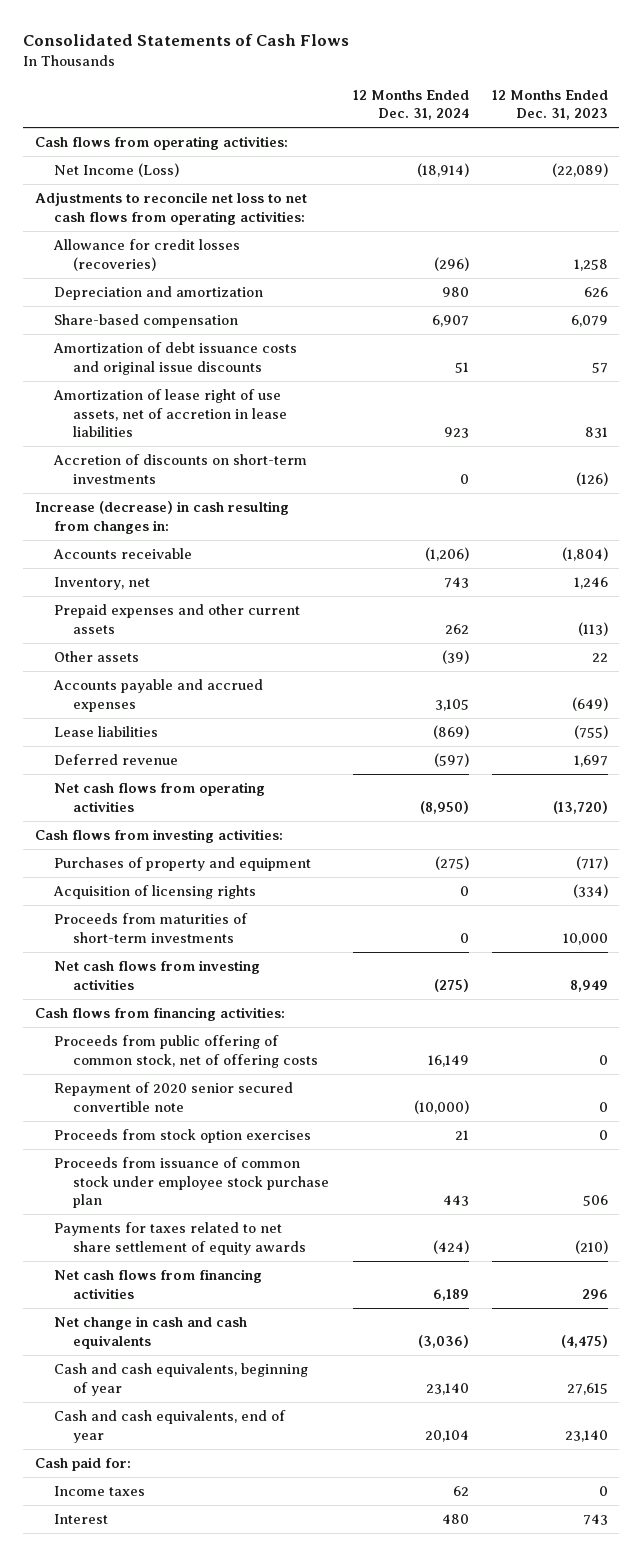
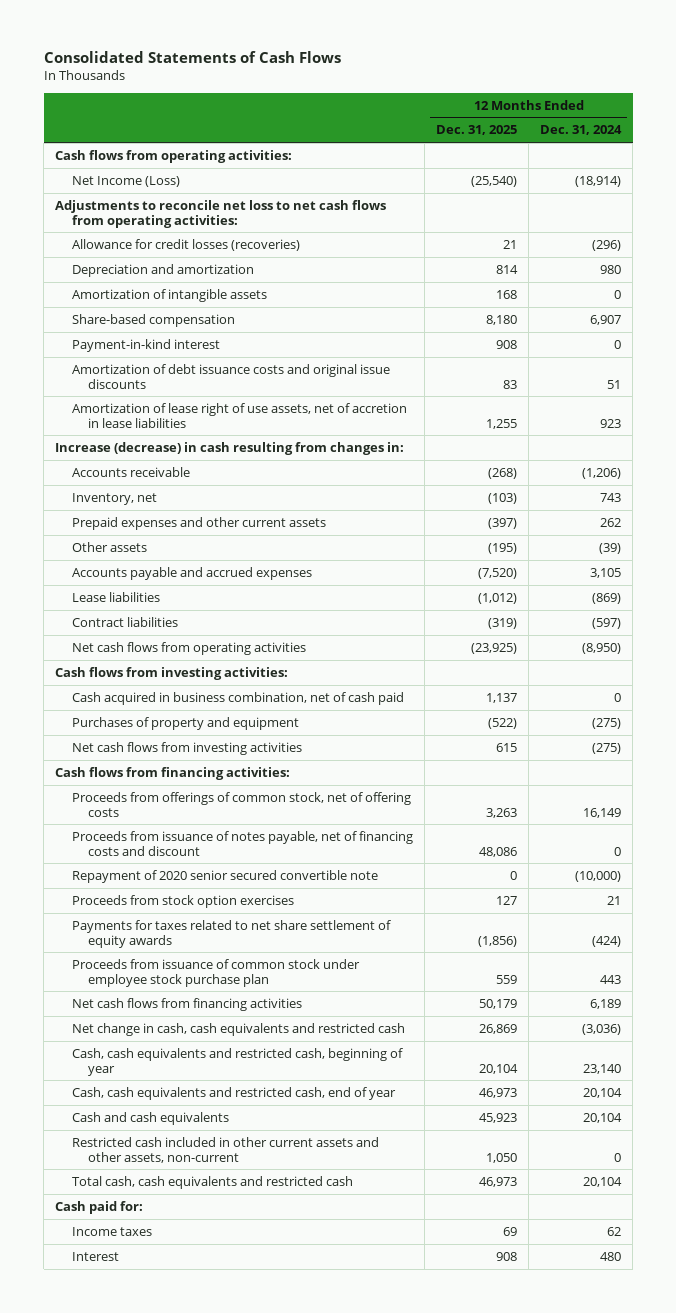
[491,89,608,121] 12 Months Ended Dec. 31, 2023 -> none
none -> [435,125,517,136] Dec. 31, 2025
none -> [71,288,267,302] Amortization of intangible assets
none -> [71,338,220,352] Payment-in-kind interest
[53,454,308,484] Accretion of discounts on short-term investments -> none
[54,754,179,766] Deferred revenue -> [71,616,178,627] Contract liabilities
none -> [71,691,404,705] Cash acquired in business combination, net of cash paid
[53,885,257,900] Acquisition of licensing rights -> none
[54,913,249,943] Proceeds from maturities of short-term investments -> none
[54,1035,319,1068] Proceeds from public offering of common stock, net of offering costs -> [71,791,411,817] Proceeds from offerings of common stock, net of offering costs
none -> [71,830,413,856] Proceeds from issuance of notes payable, net of financing costs and discount
[54,1157,330,1208] Proceeds from issuance of common stock under employee stock purchase plan -> [71,958,360,987] Proceeds from issuance of common stock under employee stock purchase plan
[54,1316,248,1349] Net change in cash and cash equivalents -> [71,1022,405,1036] Net change in cash, cash equivalents and restricted cash
[54,1363,309,1396] Cash and cash equivalents, beginning of year -> [71,1047,403,1076] Cash, cash equivalents and restricted cash, beginning of year
[54,1410,287,1443] Cash and cash equivalents, end of year -> [71,1086,396,1100] Cash, cash equivalents and restricted cash, end of year
none -> [71,1111,229,1125] Cash and cash equivalents
none -> [71,1136,379,1163] Restricted cash included in other current assets and other assets, non-current
none -> [71,1175,353,1189] Total cash, cash equivalents and restricted cash

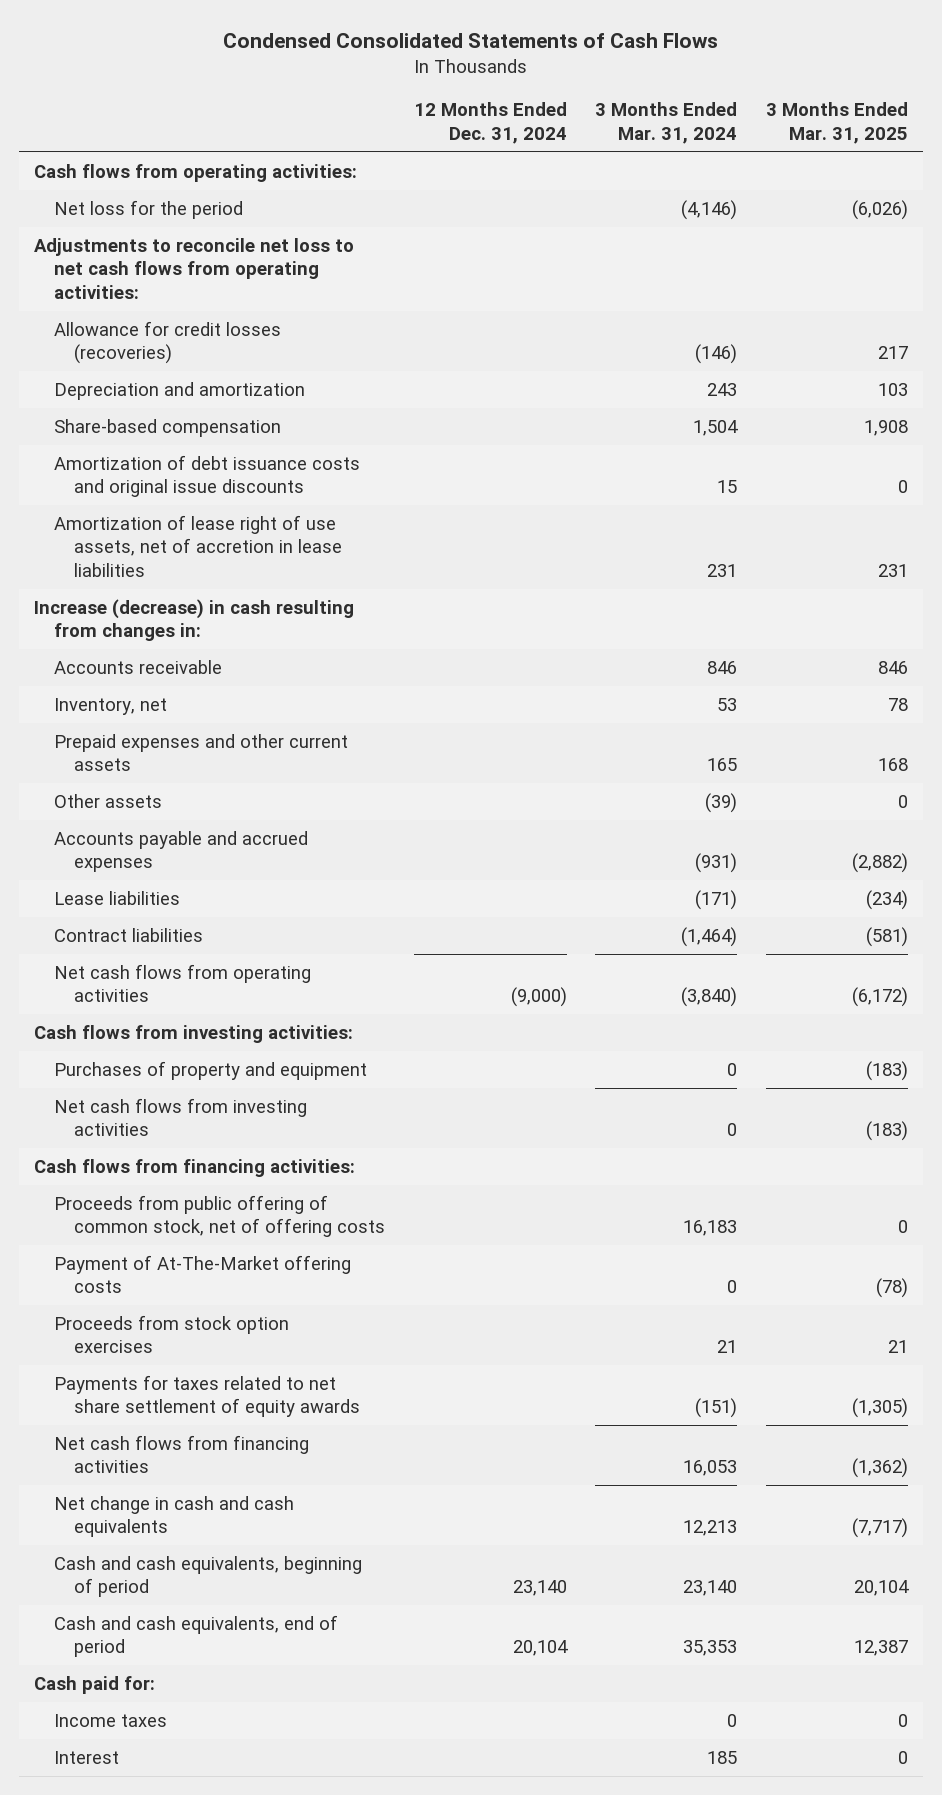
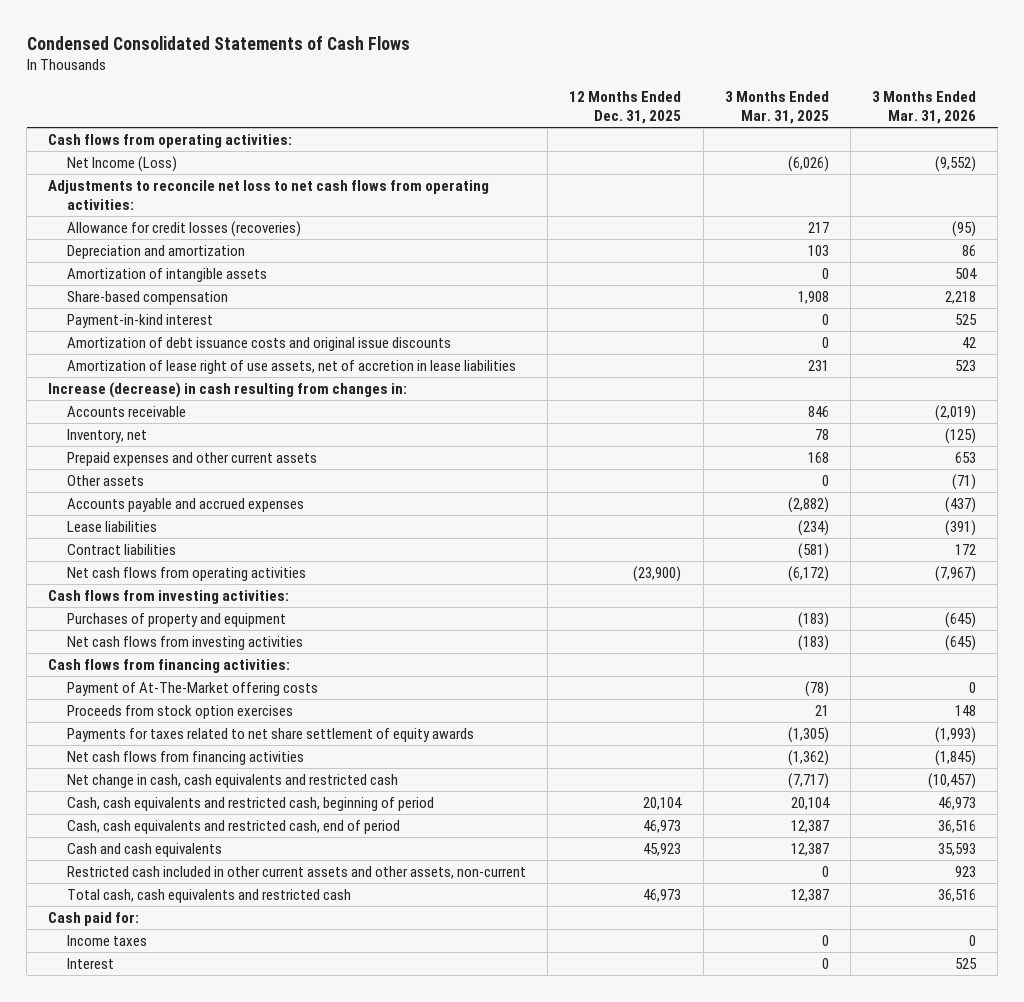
[413,102,567,144] 12 Months Ended Dec. 31, 2024 -> none
[595,102,738,144] 3 Months Ended Mar. 31, 2024 -> none
none -> [569,90,682,124] 12 Months Ended Dec. 31, 2025
none -> [872,90,977,124] 3 Months Ended Mar. 31, 2026
[53,200,243,220] Net loss for the period -> [67,155,178,172] Net Income (Loss)
none -> [67,267,268,282] Amortization of intangible assets
none -> [67,313,214,328] Payment-in-kind interest
[53,1195,385,1238] Proceeds from public offering of common stock, net of offering costs -> none
[53,1496,294,1538] Net change in cash and cash equivalents -> [67,773,399,788] Net change in cash, cash equivalents and restricted cash
[53,1556,362,1598] Cash and cash equivalents, beginning of period -> [67,796,435,811] Cash, cash equivalents and restricted cash, beginning of period
[53,1615,338,1658] Cash and cash equivalents, end of period -> [67,819,401,834] Cash, cash equivalents and restricted cash, end of period
none -> [67,842,223,857] Cash and cash equivalents
none -> [67,865,527,879] Restricted cash included in other current assets and other assets, non-current
none -> [67,888,352,903] Total cash, cash equivalents and restricted cash

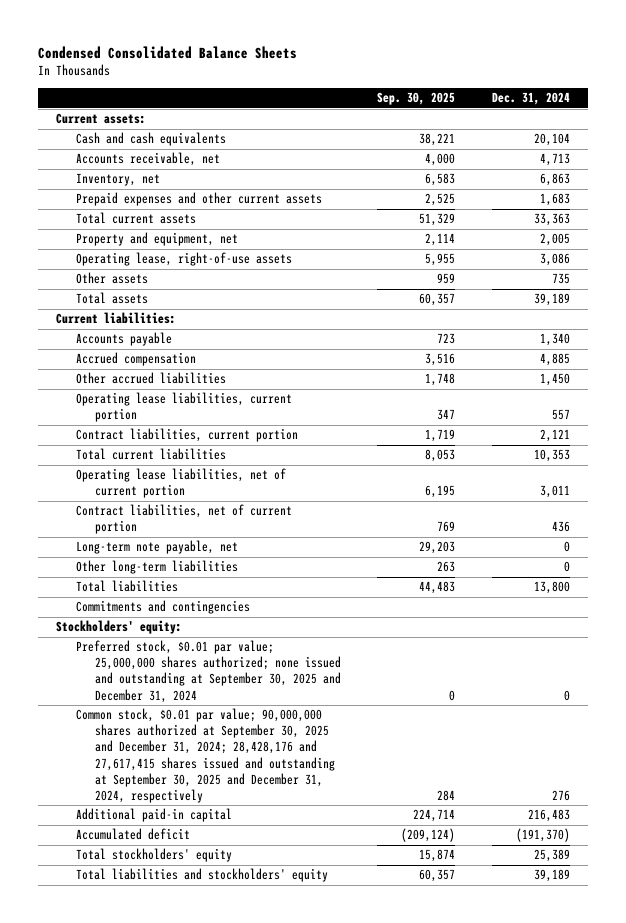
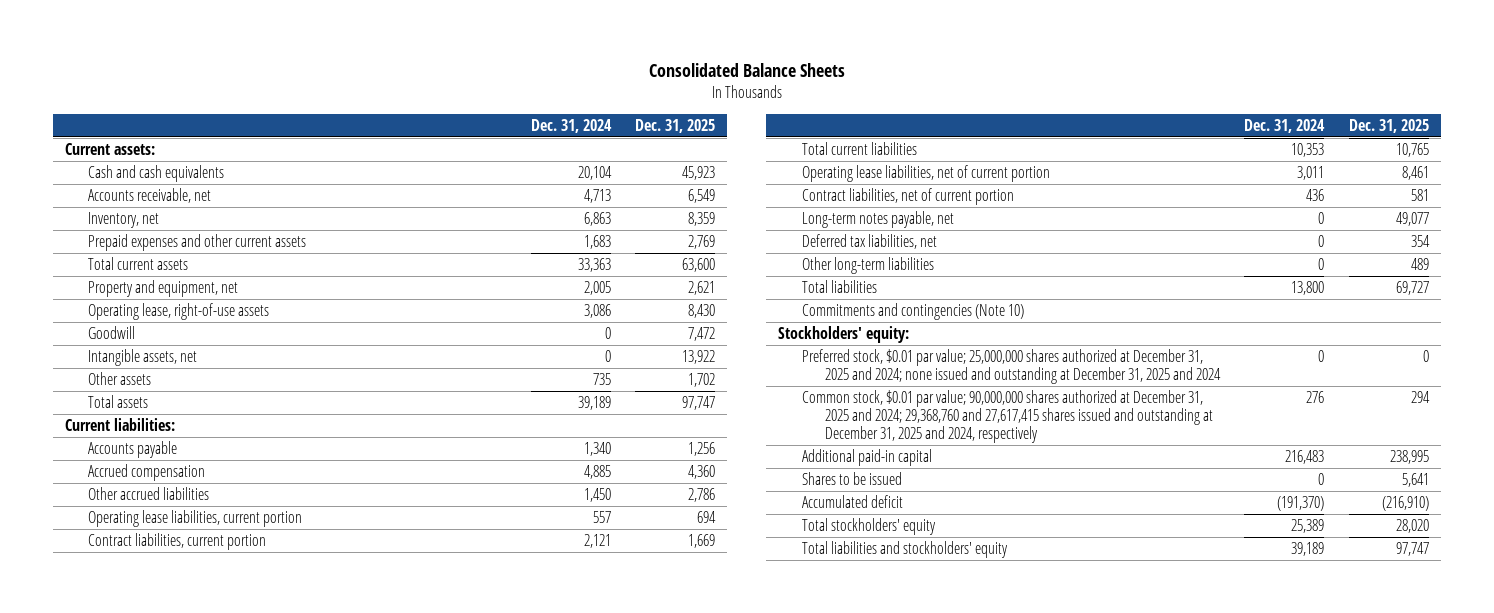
[38,45,298,59] Condensed Consolidated Balance Sheets -> [648,63,845,78] Consolidated Balance Sheets
[377,92,456,106] Sep. 30, 2025 -> none
none -> [635,118,716,133] Dec. 31, 2025
none -> [88,325,136,339] Goodwill
none -> [88,348,198,366] Intangible assets, net
[75,540,238,555] Long-term note payable, net -> [801,210,954,228] Long-term notes payable, net
none -> [801,233,937,249] Deferred tax liabilities, net
[75,600,250,615] Commitments and contingencies -> [801,302,1024,320] Commitments and contingencies (Note 10)
[75,640,341,703] Preferred stock, $0.01 par value; 25,000,000 shares authorized; none issued and outstanding at September 30, 2025 and December 31, 2024 -> [801,348,1221,385] Preferred stock, $0.01 par value; 25,000,000 shares authorized at December 31, 2025 and 2024; none issued and outstanding at December 31, 2025 and 2024
[75,708,335,803] Common stock, $0.01 par value; 90,000,000 shares authorized at September 30, 2025 and December 31, 2024; 28,428,176 and 27,617,415 shares issued and outstanding at September 30, 2025 and December 31, 2024, respectively -> [801,389,1213,444] Common stock, $0.01 par value; 90,000,000 shares authorized at December 31, 2025 and 2024; 29,368,760 and 27,617,415 shares issued and outstanding at December 31, 2025 and 2024, respectively
none -> [801,471,902,485] Shares to be issued

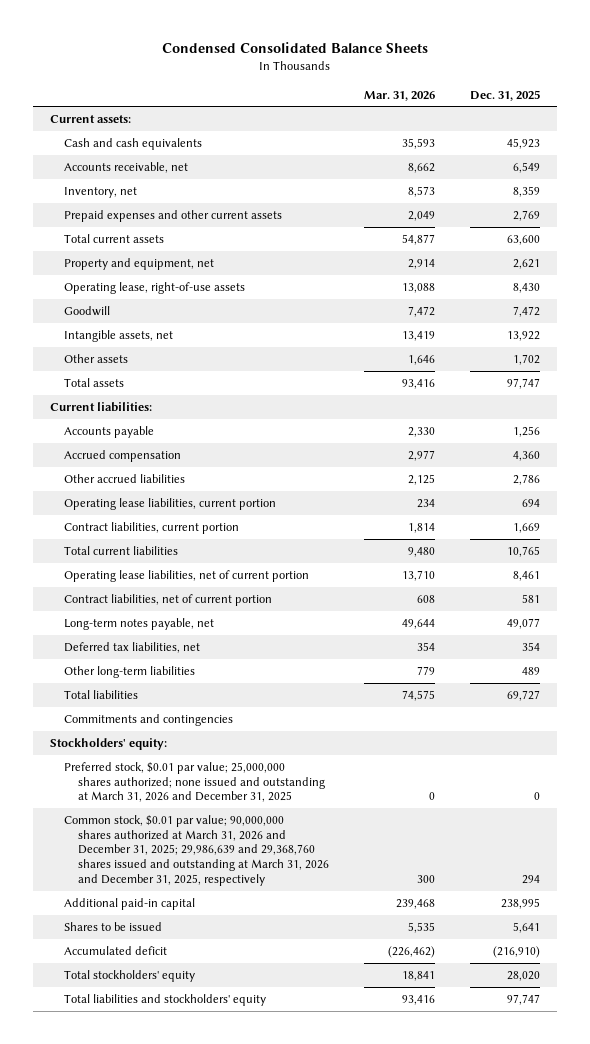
[648,63,845,78] Consolidated Balance Sheets -> [161,41,428,53] Condensed Consolidated Balance Sheets
[530,118,612,133] Dec. 31, 2024 -> none
none -> [363,90,435,101] Mar. 31, 2026
[801,302,1024,320] Commitments and contingencies (Note 10) -> [64,713,234,726] Commitments and contingencies
[801,348,1221,385] Preferred stock, $0.01 par value; 25,000,000 shares authorized at December 31, 2025 and 2024; none issued and outstanding at December 31, 2025 and 2024 -> [64,761,326,803] Preferred stock, $0.01 par value; 25,000,000 shares authorized; none issued and outstanding at March 31, 2026 and December 31, 2025
[801,389,1213,444] Common stock, $0.01 par value; 90,000,000 shares authorized at December 31, 2025 and 2024; 29,368,760 and 27,617,415 shares issued and outstanding at December 31, 2025 and 2024, respectively -> [64,814,330,886] Common stock, $0.01 par value; 90,000,000 shares authorized at March 31, 2026 and December 31, 2025; 29,986,639 and 29,368,760 shares issued and outstanding at March 31, 2026 and December 31, 2025, respectively

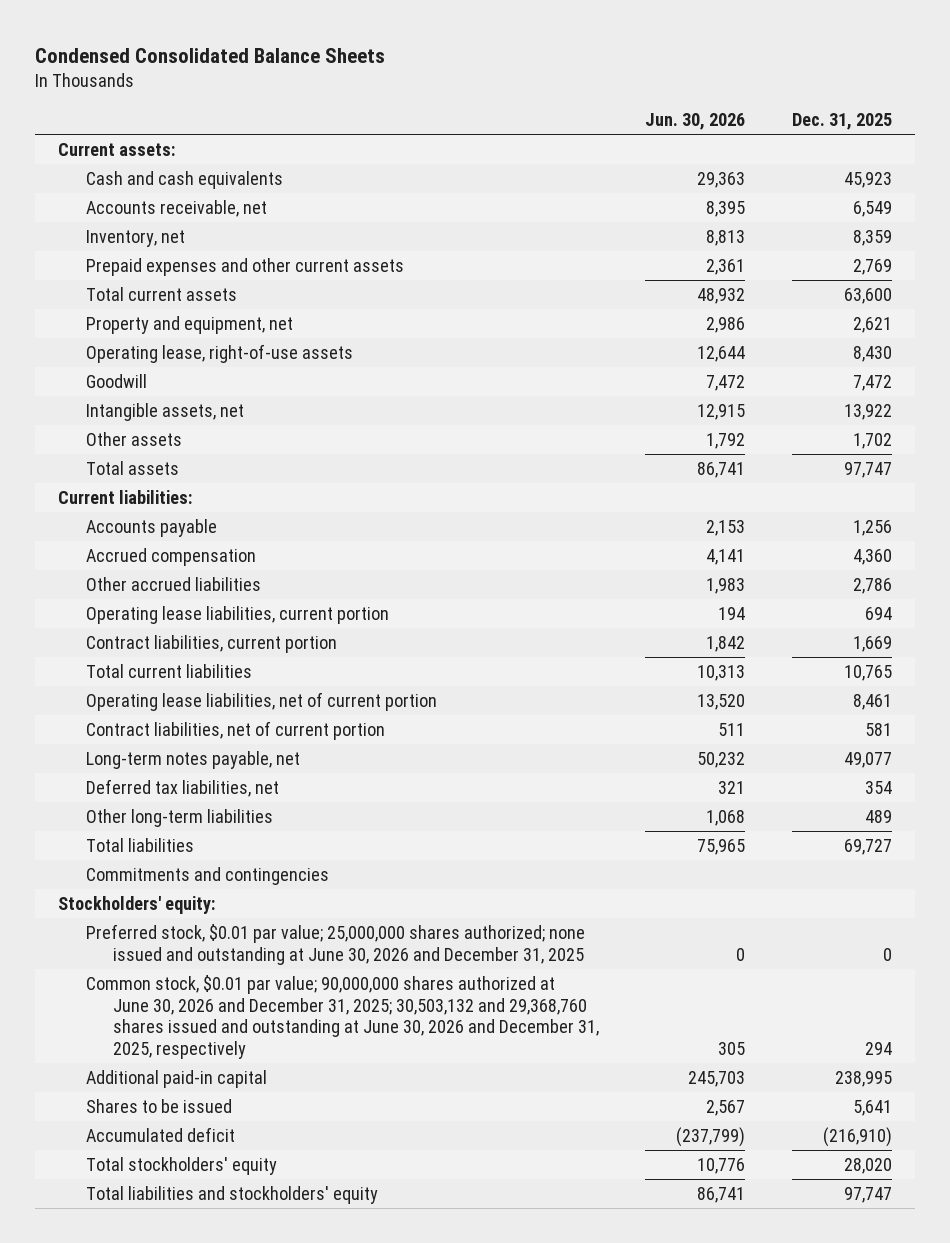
[363,90,435,101] Mar. 31, 2026 -> none
none -> [645,113,746,131] Jun. 30, 2026
[64,761,326,803] Preferred stock, $0.01 par value; 25,000,000 shares authorized; none issued and outstanding at March 31, 2026 and December 31, 2025 -> [85,924,585,965] Preferred stock, $0.01 par value; 25,000,000 shares authorized; none issued and outstanding at June 30, 2026 and December 31, 2025
[64,814,330,886] Common stock, $0.01 par value; 90,000,000 shares authorized at March 31, 2026 and December 31, 2025; 29,986,639 and 29,368,760 shares issued and outstanding at March 31, 2026 and December 31, 2025, respectively -> [85,975,599,1060] Common stock, $0.01 par value; 90,000,000 shares authorized at June 30, 2026 and December 31, 2025; 30,503,132 and 29,368,760 shares issued and outstanding at June 30, 2026 and December 31, 2025, respectively

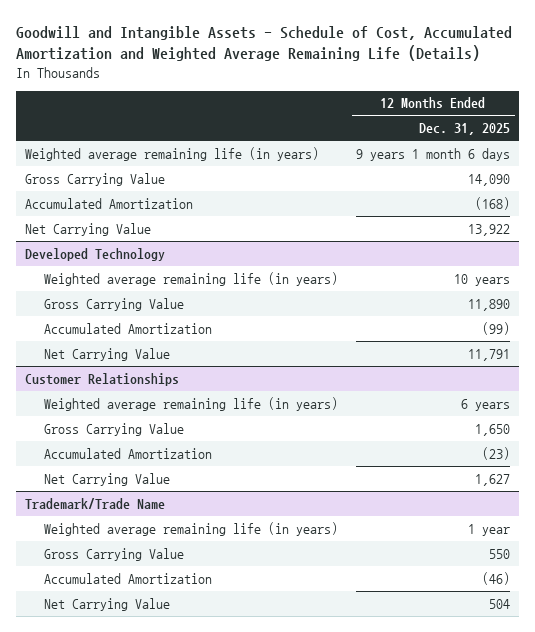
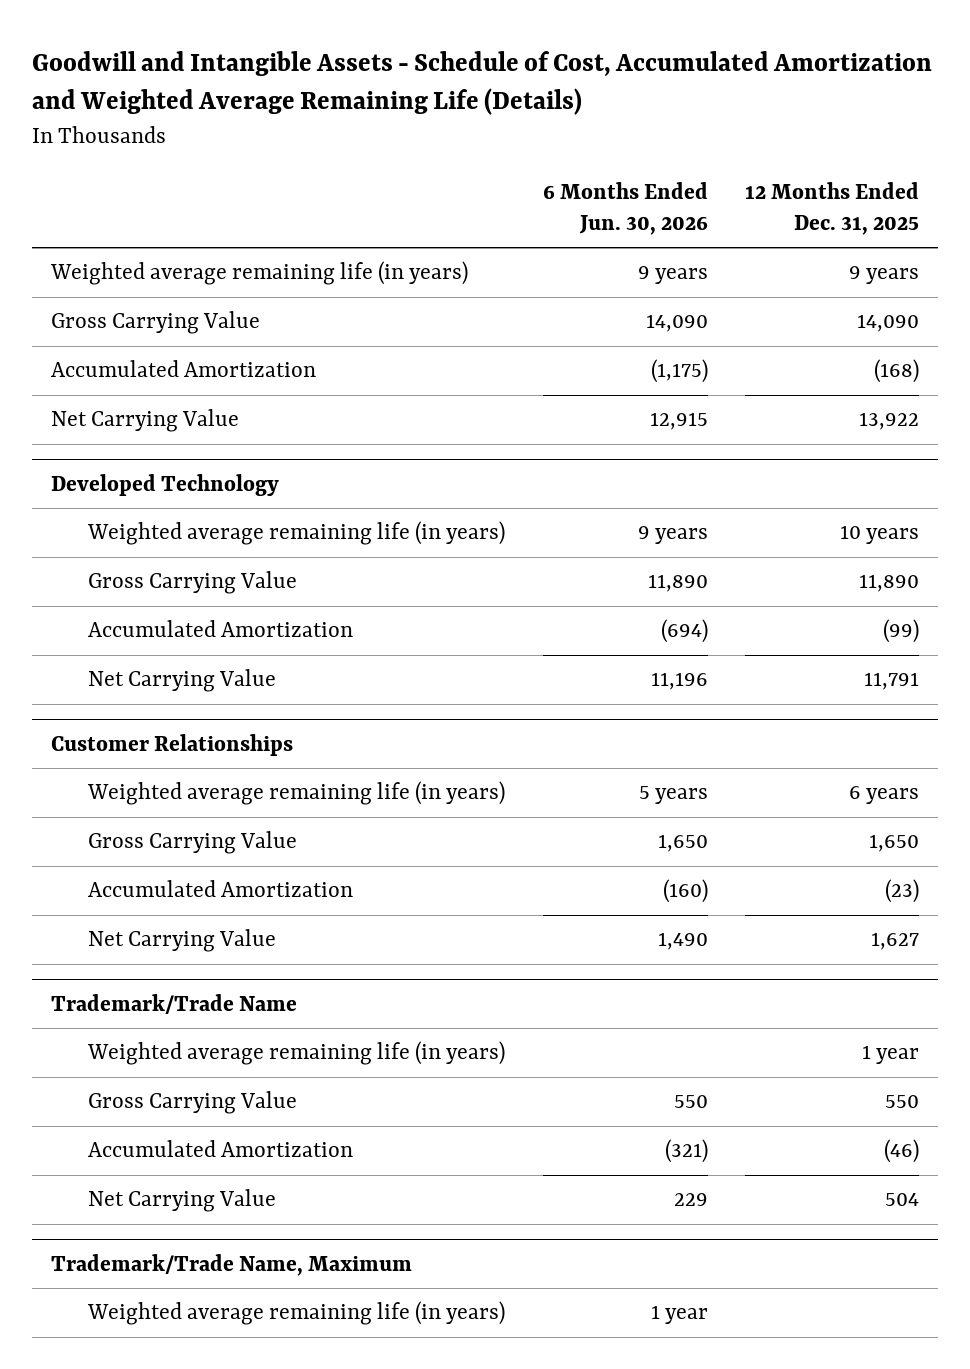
none -> [542,181,708,235] 6 Months Ended Jun. 30, 2026
[356,147,511,161] 9 years 1 month 6 days -> [849,266,920,285] 9 years
none -> [50,1254,412,1277] Trademark/Trade Name, Maximum
none -> [87,1301,506,1326] Weighted average remaining life (in years)

